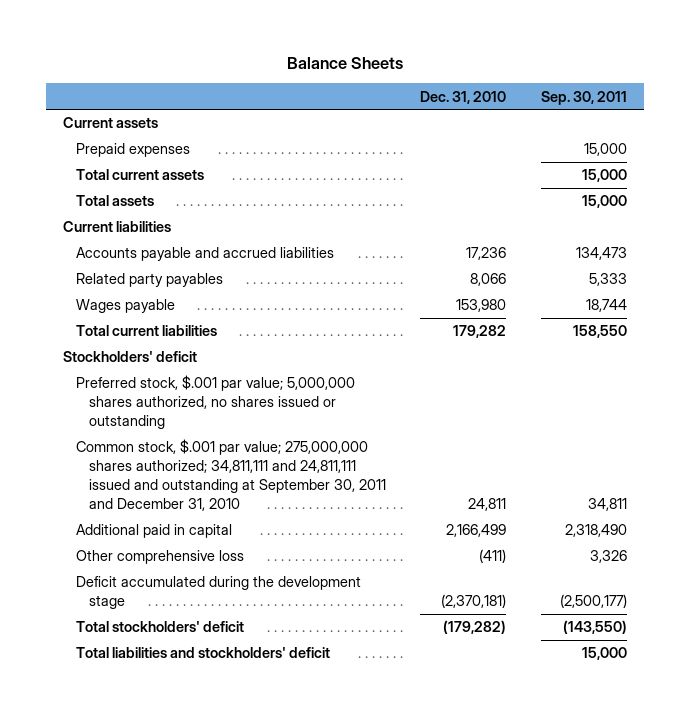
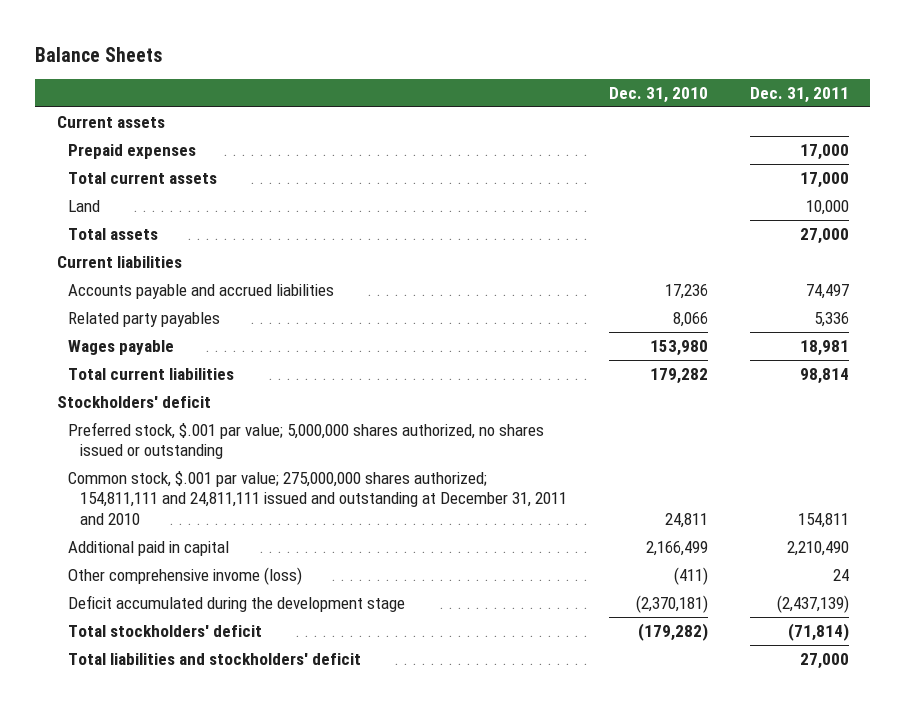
[540,90,627,105] Sep. 30, 2011 -> none
none -> [750,86,850,103] Dec. 31, 2011
none -> [68,199,101,212] Land
[76,439,386,511] Common stock, $.001 par value; 275,000,000 shares authorized; 34,811,111 and 24,811,111 issued and outstanding at September 30, 2011 and December 31, 2010 -> [68,470,568,525] Common stock, $.001 par value; 275,000,000 shares authorized; 154,811,111 and 24,811,111 issued and outstanding at December 31, 2011 and 2010
[76,550,245,565] Other comprehensive loss -> [68,566,303,585] Other comprehensive invome (loss)

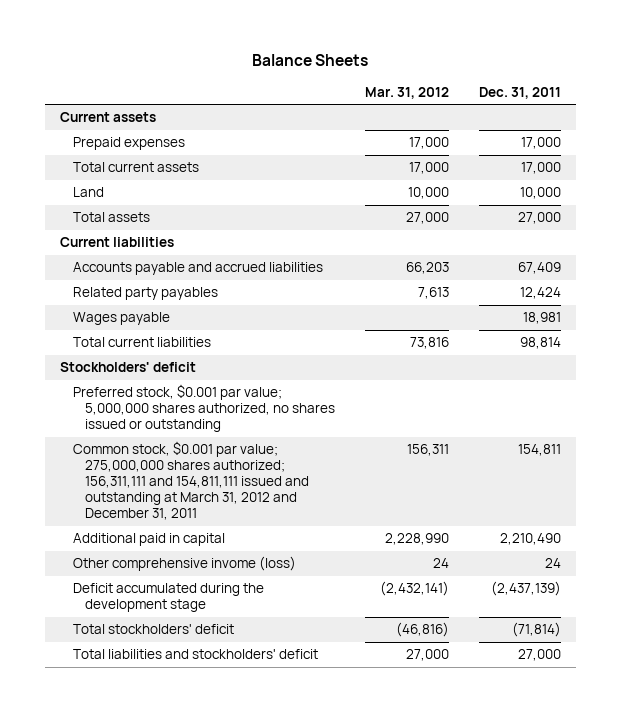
[609,86,709,103] Dec. 31, 2010 -> none
none -> [365,86,450,99] Mar. 31, 2012
[806,283,850,299] 74,497 -> [517,262,561,275] 67,409
[814,311,850,327] 5,336 -> [519,287,561,300] 12,424
[68,421,545,460] Preferred stock, $.001 par value; 5,000,000 shares authorized, no shares issued or outstanding -> [72,384,336,433] Preferred stock, $0.001 par value; 5,000,000 shares authorized, no shares issued or outstanding
[68,470,568,525] Common stock, $.001 par value; 275,000,000 shares authorized; 154,811,111 and 24,811,111 issued and outstanding at December 31, 2011 and 2010 -> [72,441,310,521] Common stock, $0.001 par value; 275,000,000 shares authorized; 156,311,111 and 154,811,111 issued and outstanding at March 31, 2012 and December 31, 2011

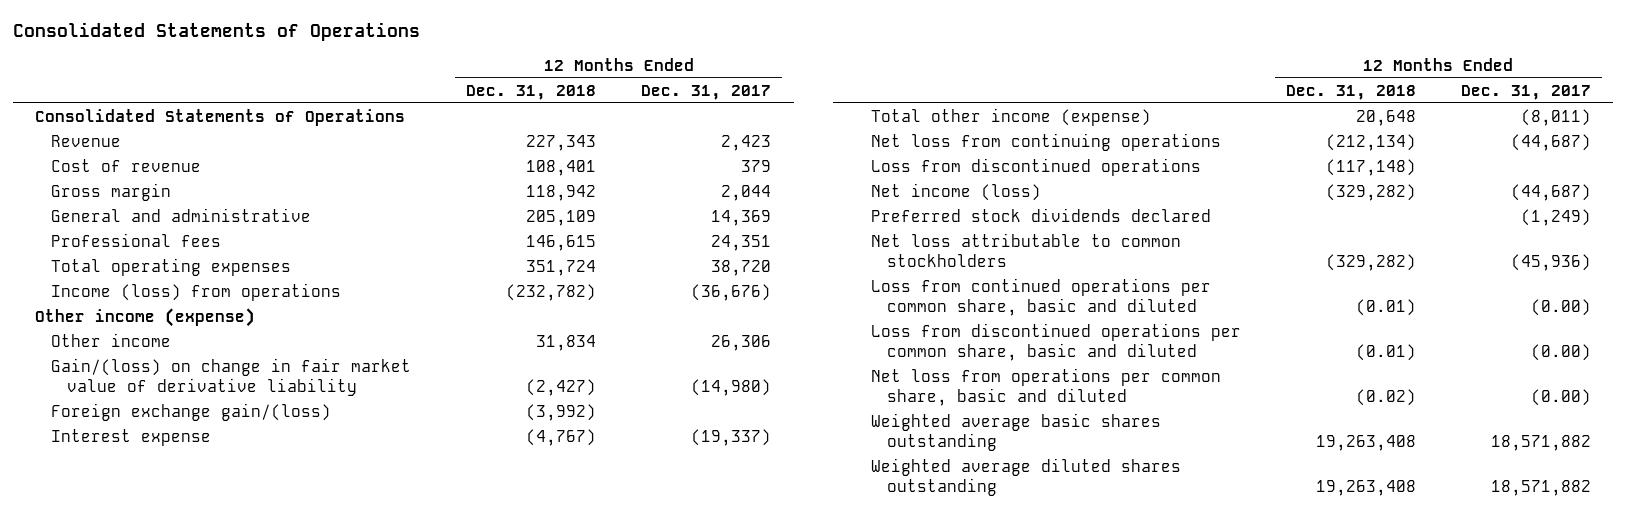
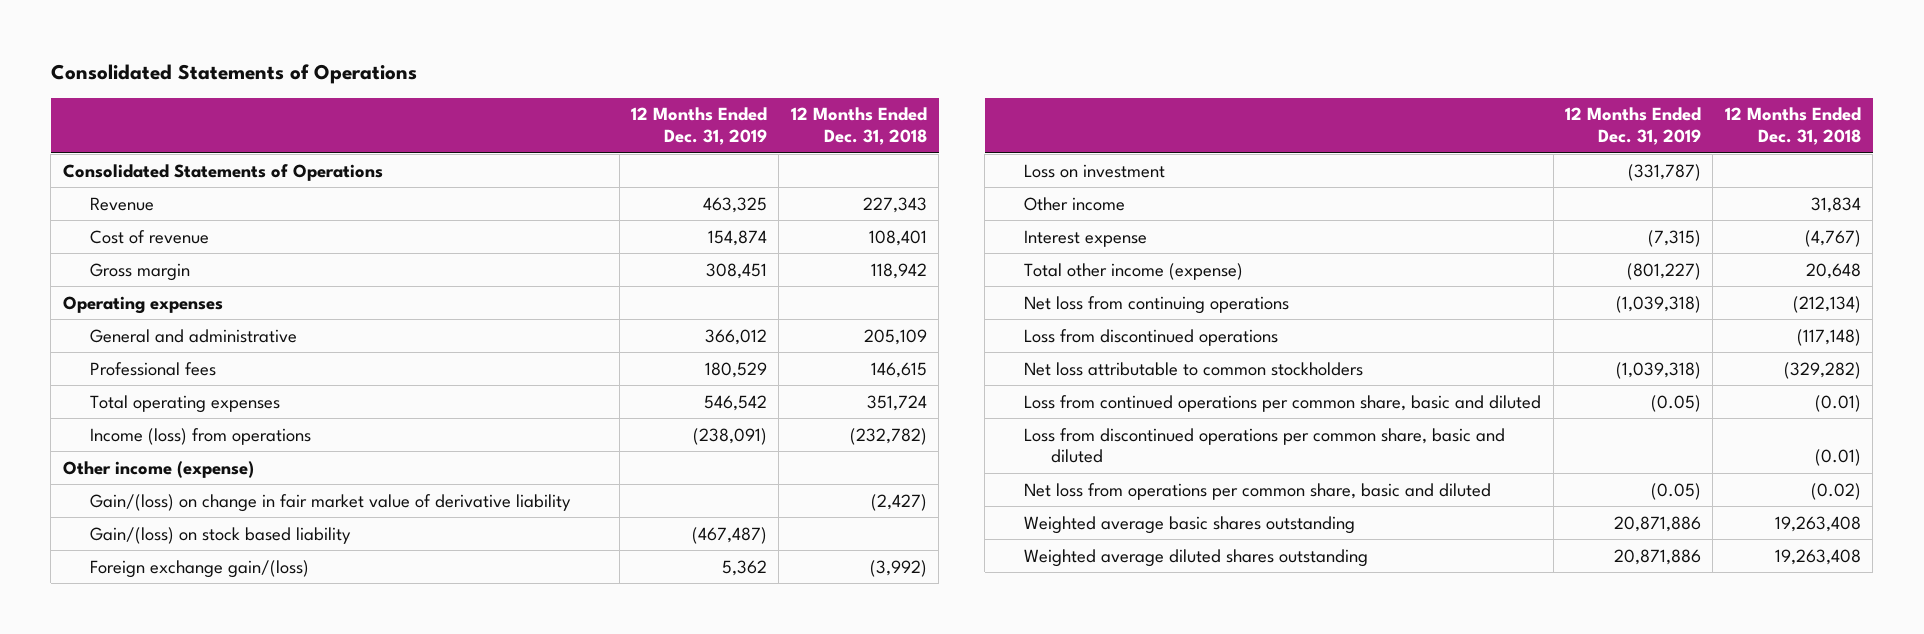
[641,84,772,100] Dec. 31, 2017 -> none
none -> [630,107,767,146] 12 Months Ended Dec. 31, 2019
none -> [62,295,223,314] Operating expenses
none -> [90,526,352,544] Gain/(loss) on stock based liability
none -> [1024,163,1166,178] Loss on investment
[51,332,172,347] Other income -> [1024,196,1126,211] Other income
[870,182,1041,201] Net income (loss) -> none
[870,207,1211,222] Preferred stock dividends declared -> none

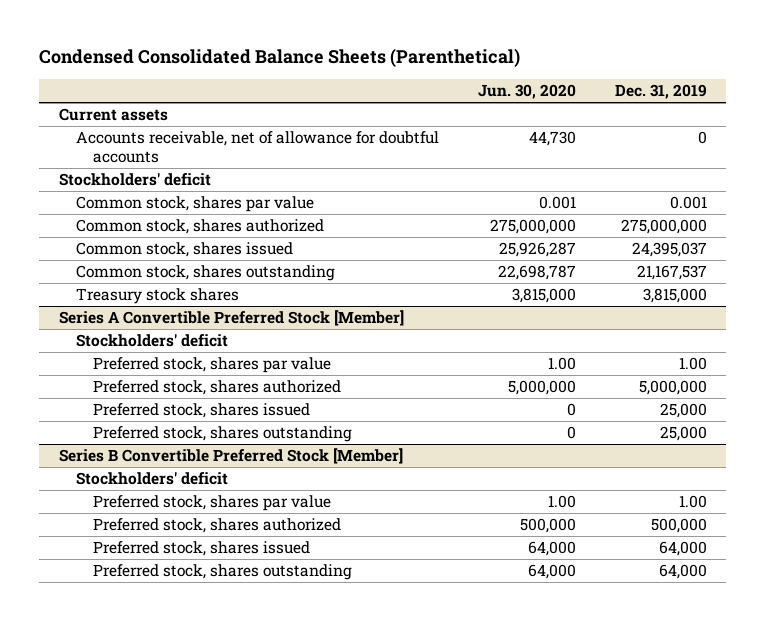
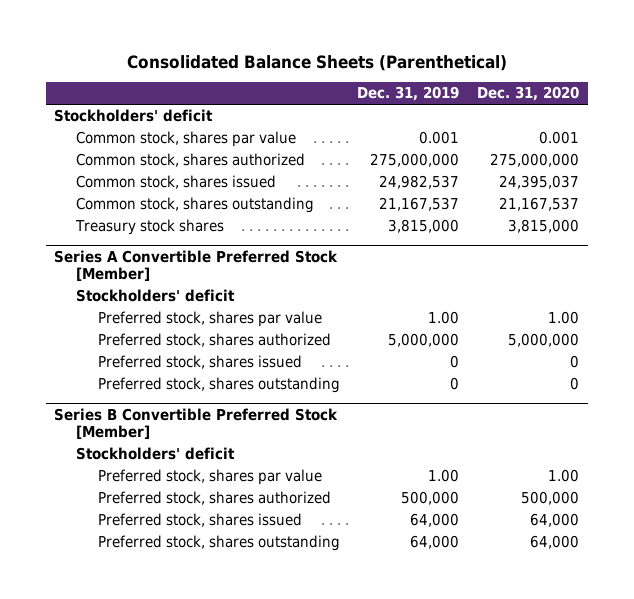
[39,48,521,68] Condensed Consolidated Balance Sheets (Parenthetical) -> [126,54,507,71] Consolidated Balance Sheets (Parenthetical)
[477,84,576,100] Jun. 30, 2020 -> none
none -> [477,86,580,102] Dec. 31, 2020
[58,108,168,122] Current assets -> none
[75,131,439,164] Accounts receivable, net of allowance for doubtful accounts -> none
[631,242,707,258] 24,395,037 -> [379,175,460,190] 24,982,537
[659,403,707,419] 25,000 -> [450,355,460,369] 0
[659,426,707,442] 25,000 -> [450,377,460,391] 0

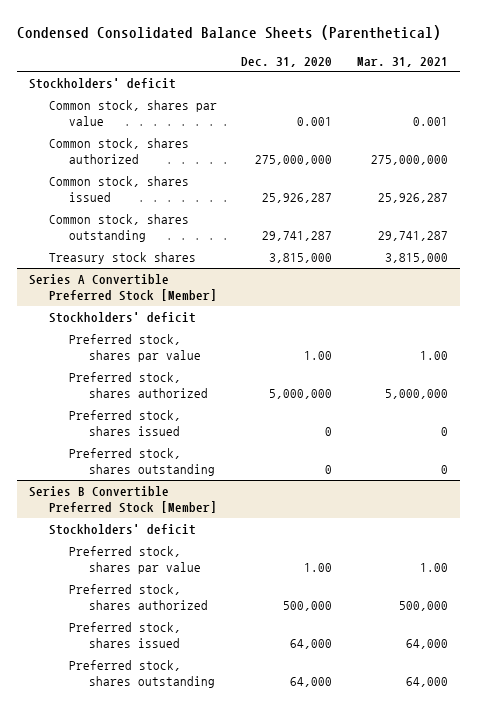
[126,54,507,71] Consolidated Balance Sheets (Parenthetical) -> [16,24,441,40] Condensed Consolidated Balance Sheets (Parenthetical)
[357,86,460,102] Dec. 31, 2019 -> none
none -> [356,56,448,67] Mar. 31, 2021
[499,175,580,190] 24,395,037 -> [262,193,333,204] 25,926,287
[499,197,580,212] 21,167,537 -> [262,231,333,242] 29,741,287

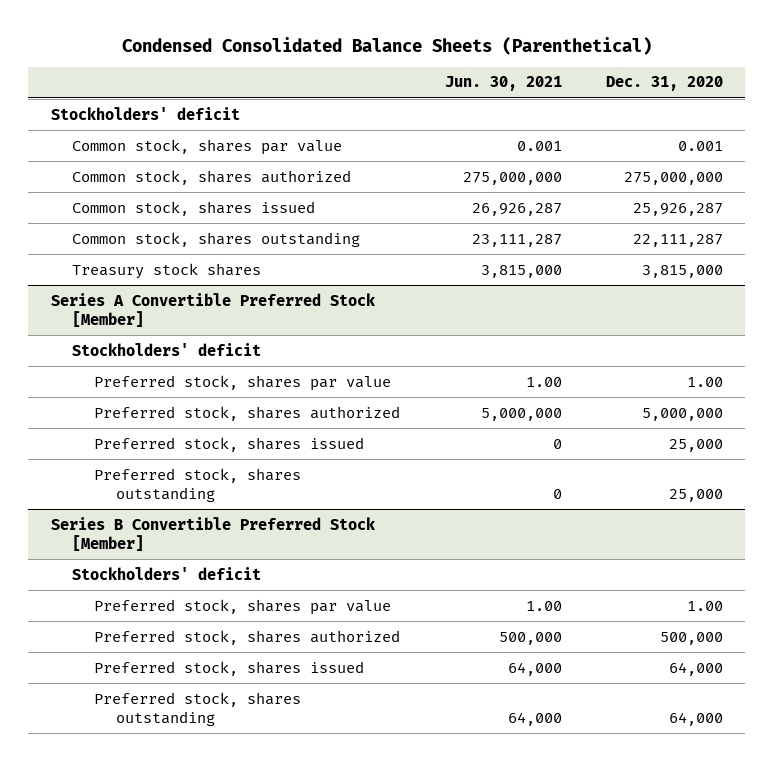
[356,56,448,67] Mar. 31, 2021 -> none
none -> [444,76,562,92] Jun. 30, 2021
[262,231,333,242] 29,741,287 -> [632,233,723,247] 22,111,287
[325,427,333,437] 0 -> [668,438,723,452] 25,000
[325,465,333,475] 0 -> [668,489,723,503] 25,000

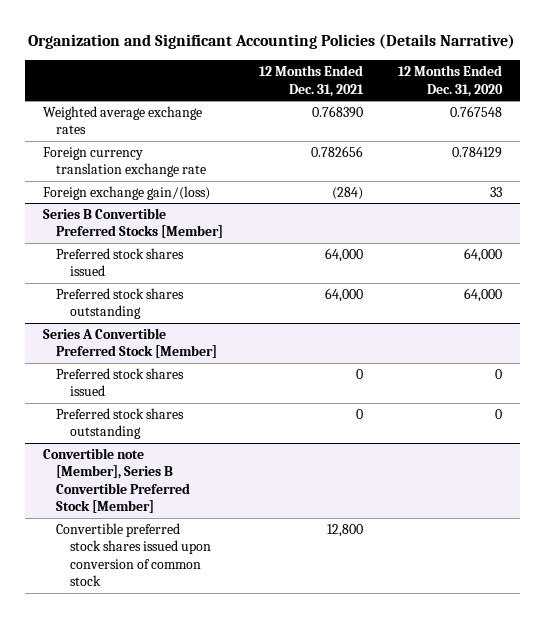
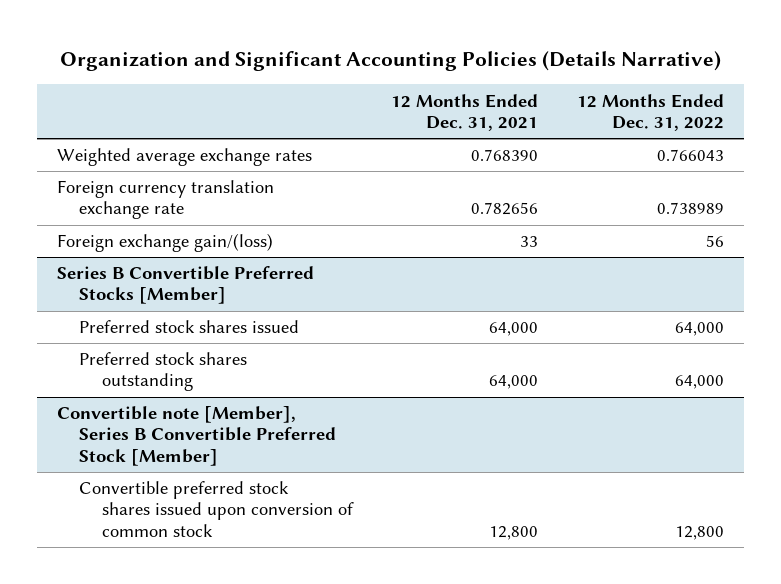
[398,65,504,97] 12 Months Ended Dec. 31, 2020 -> none
none -> [577,93,725,131] 12 Months Ended Dec. 31, 2022
[331,186,363,200] (284) -> [520,236,539,248] 33
[42,327,218,359] Series A Convertible Preferred Stock [Member] -> none
[56,367,185,397] Preferred stock shares issued -> none
[56,407,185,440] Preferred stock shares outstanding -> none

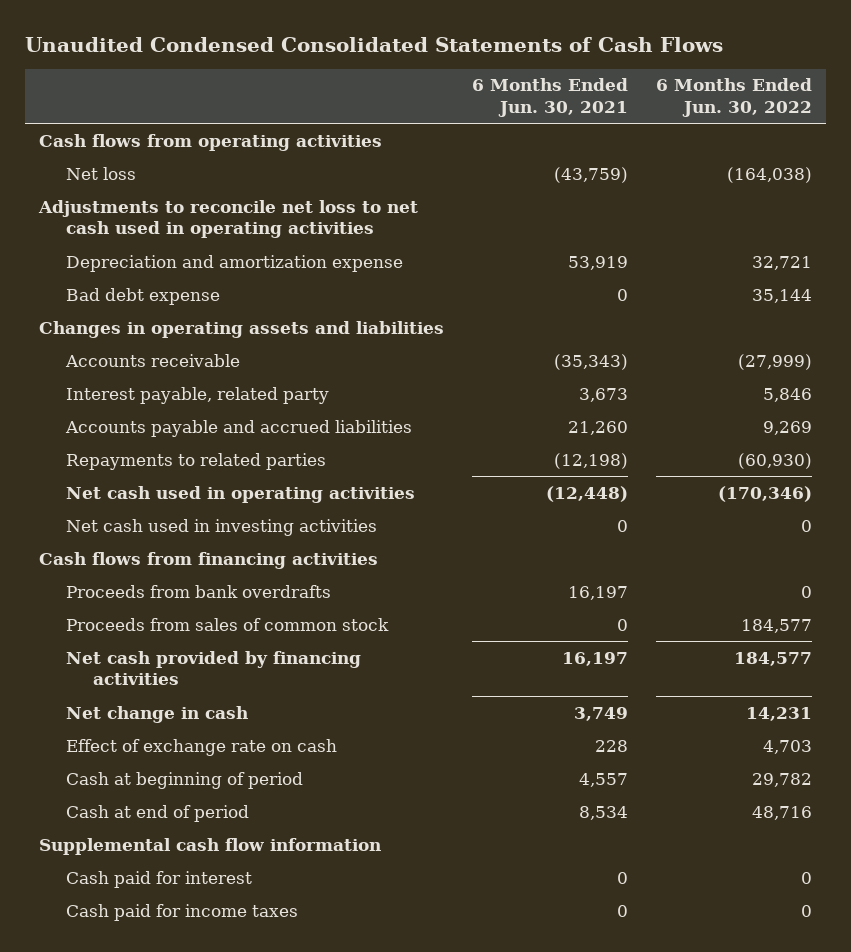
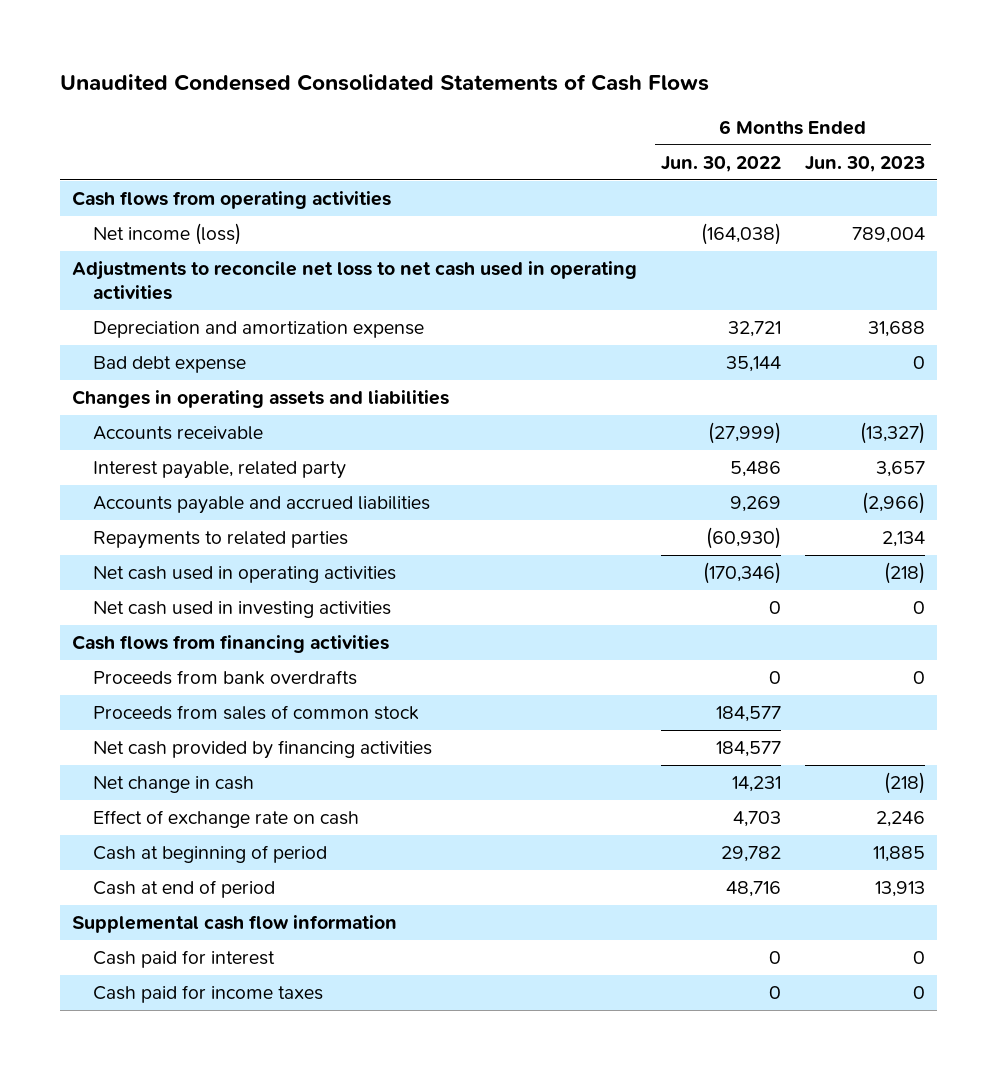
[472,78,629,118] 6 Months Ended Jun. 30, 2021 -> none
none -> [804,156,925,173] Jun. 30, 2023
[66,166,137,180] Net loss -> [92,223,241,246] Net income (loss)
[763,387,813,402] 5,846 -> [729,461,781,478] 5,486

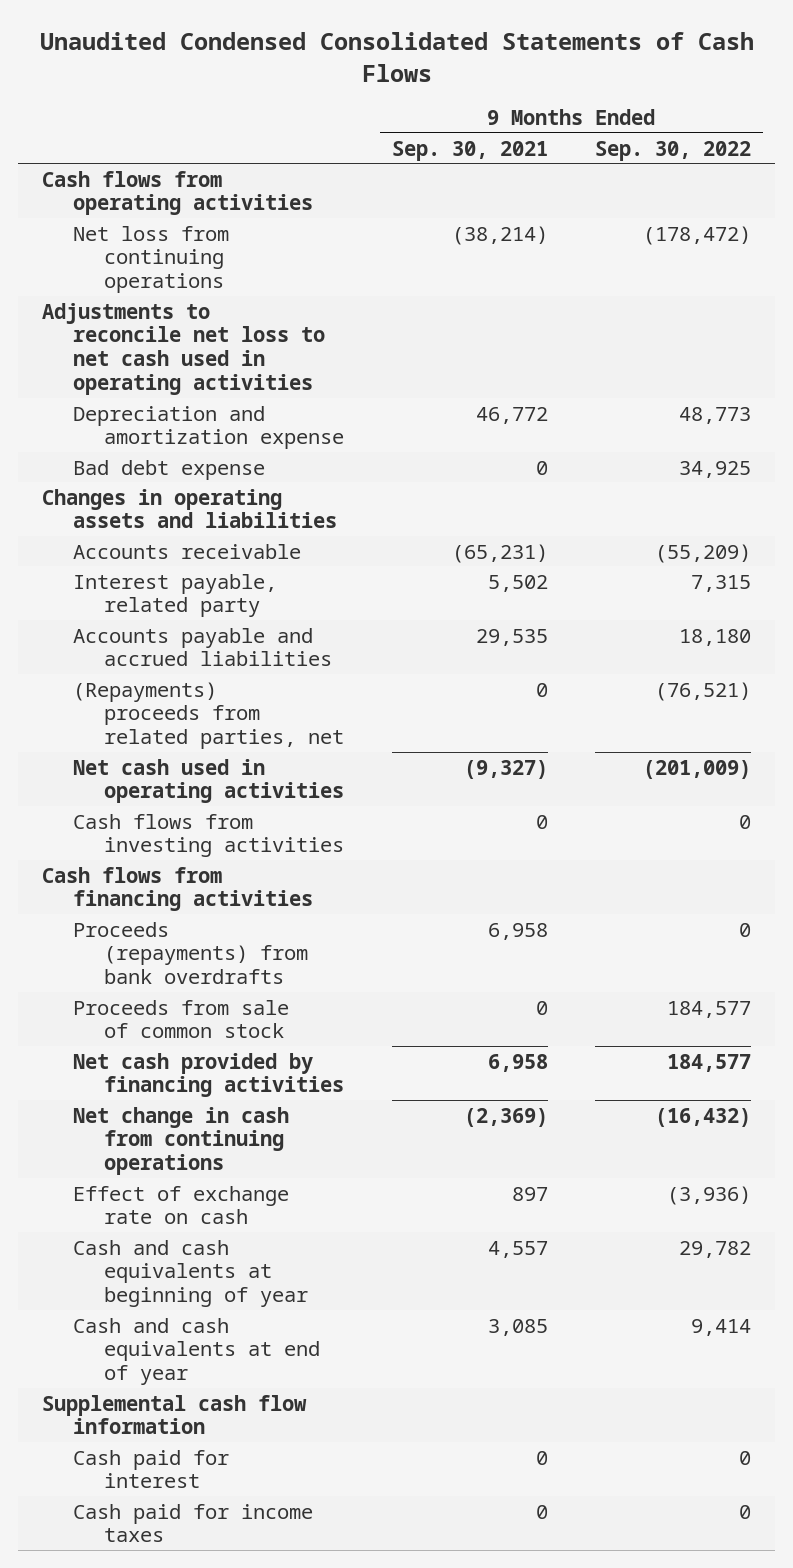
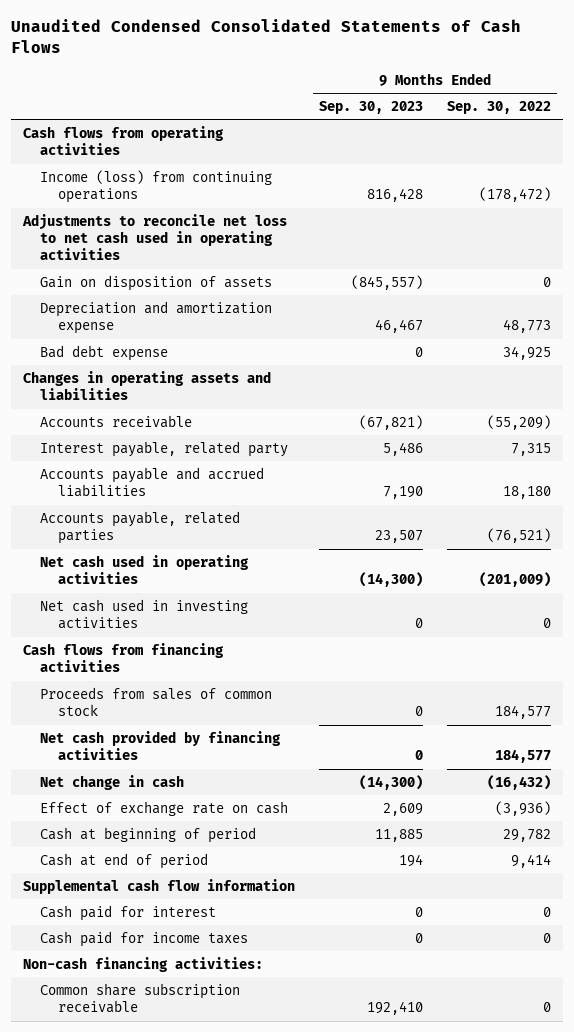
[391,140,548,161] Sep. 30, 2021 -> none
none -> [319,100,424,114] Sep. 30, 2023
[72,225,229,294] Net loss from continuing operations -> [40,169,273,204] Income (loss) from continuing operations
none -> [40,274,273,291] Gain on disposition of assets
[72,681,344,750] (Repayments) proceeds from related parties, net -> [40,510,241,545] Accounts payable, related parties
[72,813,344,858] Cash flows from investing activities -> [40,598,249,630] Net cash used in investing activities
[72,921,308,985] Proceeds (repayments) from bank overdrafts -> none
[72,999,289,1039] Proceeds from sale of common stock -> [40,686,273,717] Proceeds from sales of common stock
[72,1106,289,1176] Net change in cash from continuing operations -> [40,774,185,790] Net change in cash
[72,1239,308,1308] Cash and cash equivalents at beginning of year -> [40,826,257,843] Cash at beginning of period
[72,1317,320,1386] Cash and cash equivalents at end of year -> [40,852,209,869] Cash at end of period
none -> [22,956,263,972] Non-cash financing activities:
none -> [40,982,241,1014] Common share subscription receivable

